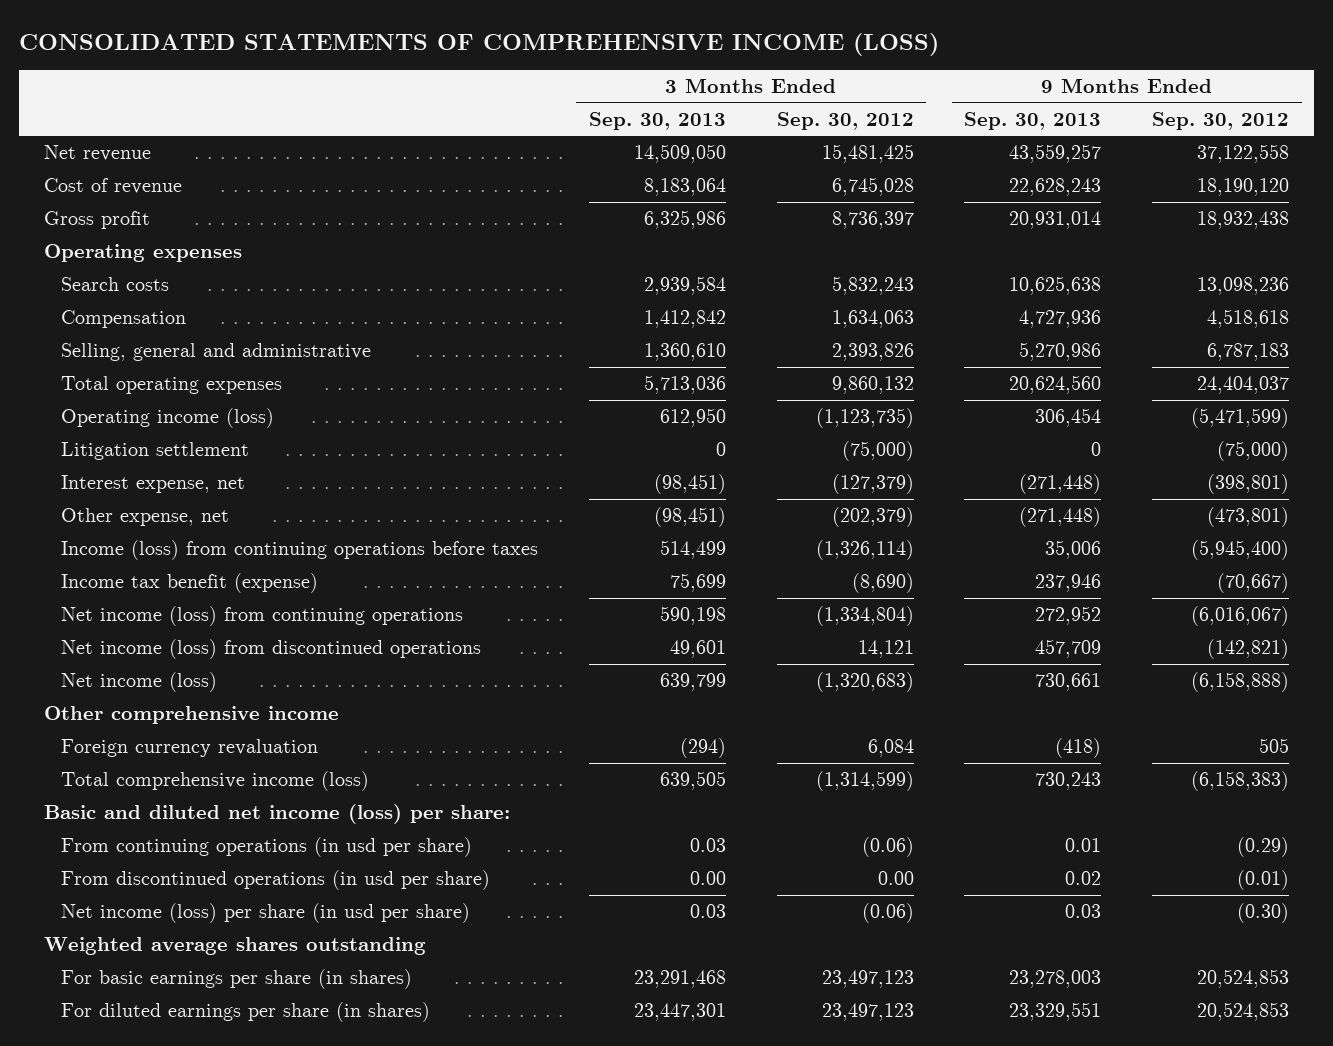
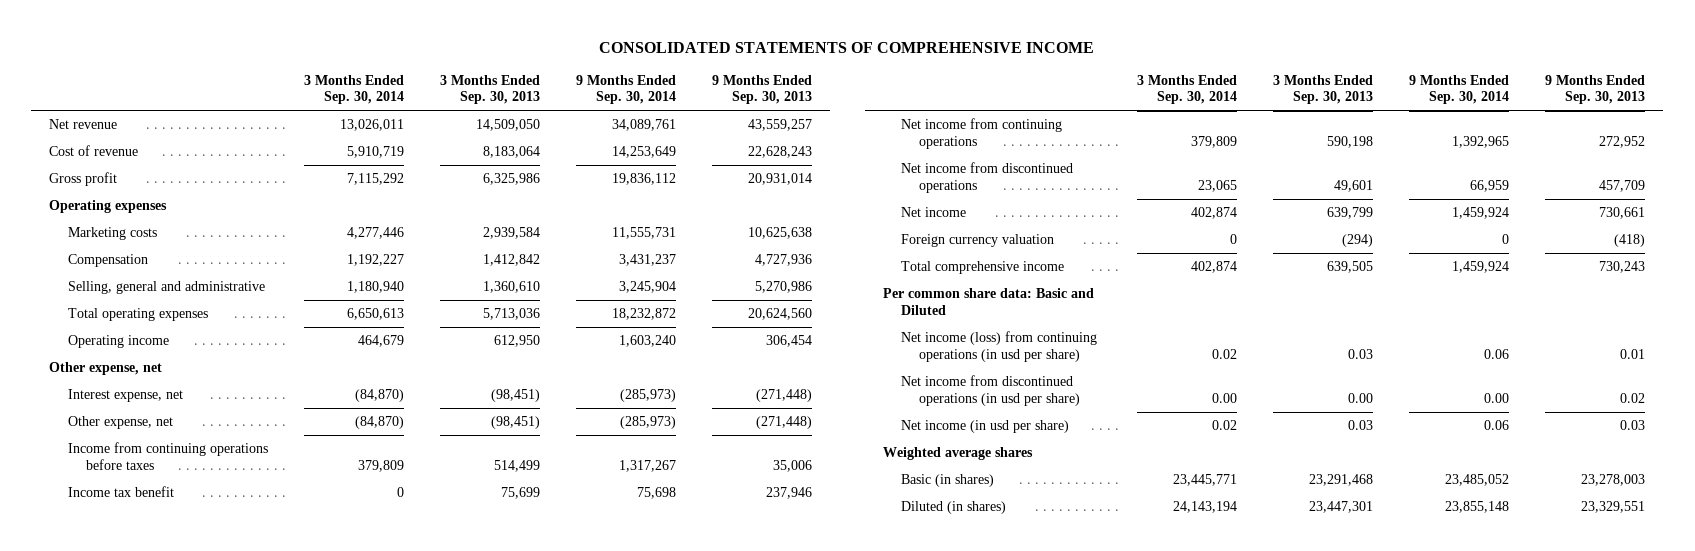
[18,32,939,56] CONSOLIDATED STATEMENTS OF COMPREHENSIVE INCOME (LOSS) -> [599,41,1095,53] CONSOLIDATED STATEMENTS OF COMPREHENSIVE INCOME
[776,111,914,130] Sep. 30, 2012 -> none
[1152,111,1290,130] Sep. 30, 2012 -> none
none -> [303,74,404,105] 3 Months Ended Sep. 30, 2014
none -> [575,74,676,105] 9 Months Ended Sep. 30, 2014
[61,277,170,292] Search costs -> [67,227,157,241] Marketing costs
[61,442,250,461] Litigation settlement -> none
[61,408,275,429] Operating income (loss) -> [67,335,169,349] Operating income
none -> [49,362,163,376] Other expense, net
[43,706,339,725] Other comprehensive income -> none
[61,540,539,561] Income (loss) from continuing operations before taxes -> [67,442,268,470] Income from continuing operations before taxes
[61,573,319,594] Income tax benefit (expense) -> [67,486,174,498] Income tax benefit
[61,606,464,627] Net income (loss) from continuing operations -> [900,118,1062,149] Net income from continuing operations
[61,639,482,660] Net income (loss) from discontinued operations -> [900,162,1073,193] Net income from discontinued operations
[61,672,218,693] Net income (loss) -> [900,207,966,218] Net income
[61,739,319,758] Foreign currency revaluation -> [900,234,1054,248] Foreign currency valuation
[61,771,370,792] Total comprehensive income (loss) -> [900,261,1064,275] Total comprehensive income
[43,804,510,825] Basic and diluted net income (loss) per share: -> [882,288,1094,315] Per common share data: Basic and Diluted
[61,837,473,858] From continuing operations (in usd per share) -> [900,331,1097,362] Net income (loss) from continuing operations (in usd per share)
[61,870,491,891] From discontinued operations (in usd per share) -> [900,375,1081,406] Net income from discontinued operations (in usd per share)
[61,903,471,924] Net income (loss) per share (in usd per share) -> [900,420,1069,434] Net income (in usd per share)
[43,937,426,956] Weighted average shares outstanding -> [882,447,1033,461] Weighted average shares
[61,969,413,990] For basic earnings per share (in shares) -> [900,474,994,488] Basic (in shares)
[61,1002,431,1023] For diluted earnings per share (in shares) -> [900,501,1006,515] Diluted (in shares)

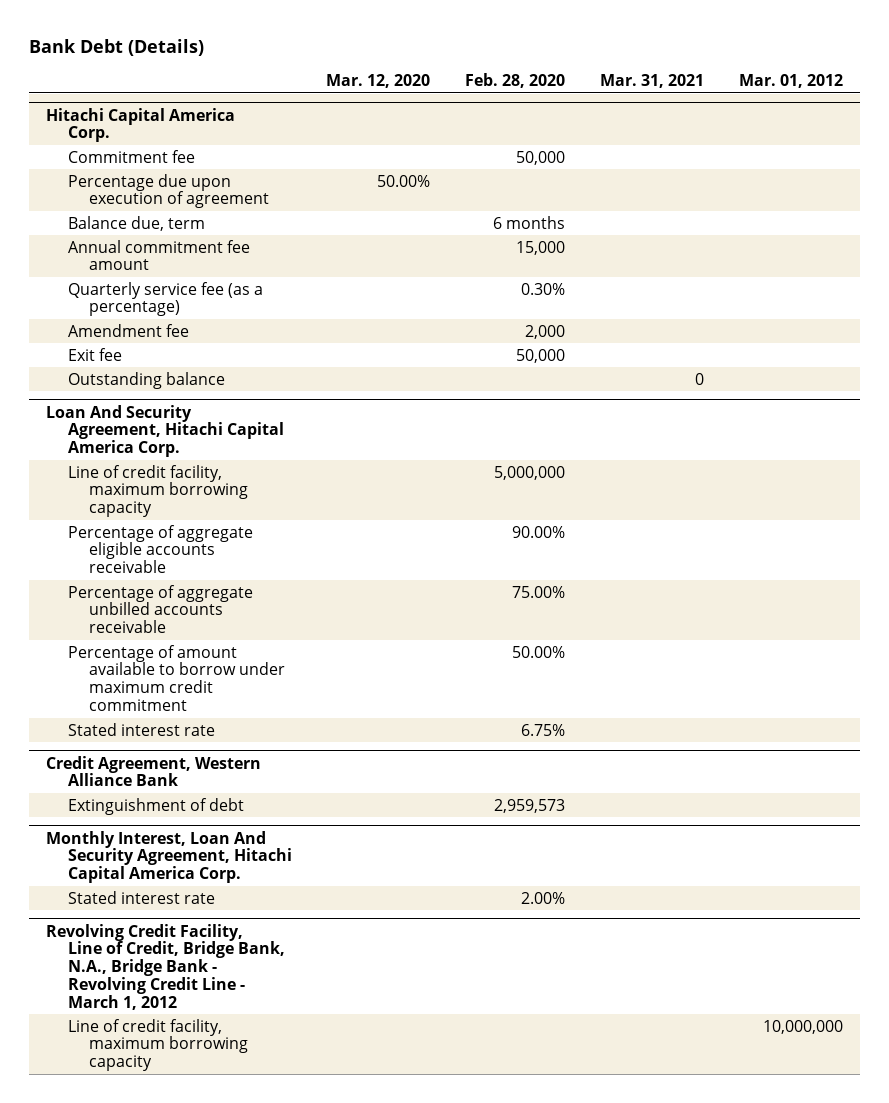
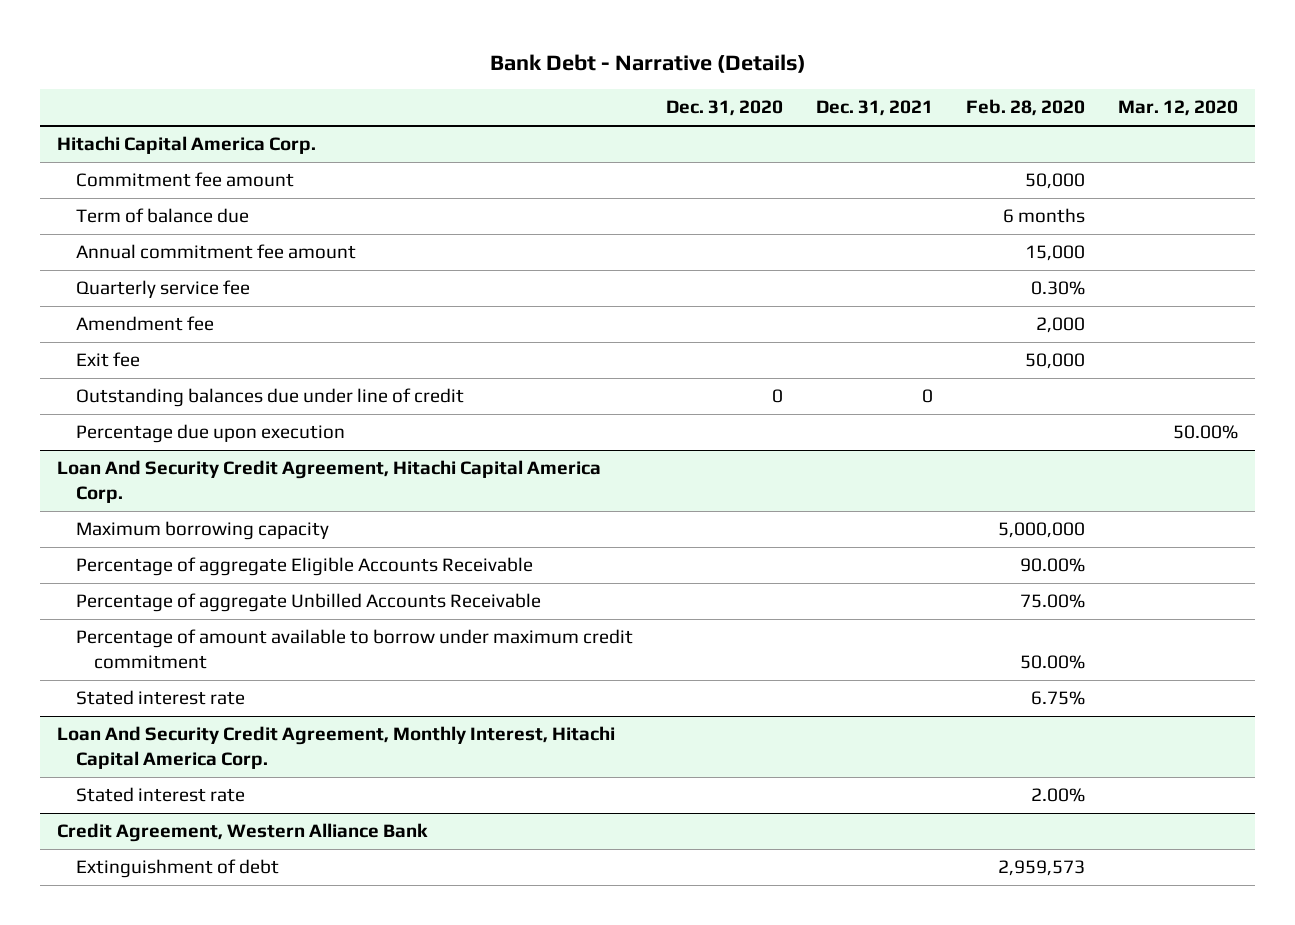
[29,38,205,56] Bank Debt (Details) -> [489,53,806,73] Bank Debt - Narrative (Details)
[599,73,704,88] Mar. 31, 2021 -> none
[738,73,843,88] Mar. 01, 2012 -> none
none -> [665,100,783,117] Dec. 31, 2020
none -> [816,100,934,117] Dec. 31, 2021
[67,173,269,209] Percentage due upon execution of agreement -> none
[67,149,195,163] Commitment fee -> [75,172,294,188] Commitment fee amount
[67,215,205,231] Balance due, term -> [75,208,249,224] Term of balance due
[67,281,263,317] Quarterly service fee (as a percentage) -> [75,280,250,299] Quarterly service fee
[67,371,225,389] Outstanding balance -> [75,388,464,408] Outstanding balances due under line of credit
none -> [75,424,345,444] Percentage due upon execution
[46,404,284,458] Loan And Security Agreement, Hitachi Capital America Corp. -> [56,460,601,504] Loan And Security Credit Agreement, Hitachi Capital America Corp.
[67,464,248,518] Line of credit facility, maximum borrowing capacity -> [75,521,329,541] Maximum borrowing capacity
[67,524,253,574] Percentage of aggregate eligible accounts receivable -> [75,557,533,577] Percentage of aggregate Eligible Accounts Receivable
[67,584,253,634] Percentage of aggregate unbilled accounts receivable -> [75,593,541,613] Percentage of aggregate Unbilled Accounts Receivable
none -> [56,726,615,770] Loan And Security Credit Agreement, Monthly Interest, Hitachi Capital America Corp.
none -> [75,787,245,803] Stated interest rate
[46,830,292,884] Monthly Interest, Loan And Security Agreement, Hitachi Capital America Corp. -> none
[67,890,215,904] Stated interest rate -> none
[46,923,285,1010] Revolving Credit Facility, Line of Credit, Bridge Bank, N.A., Bridge Bank - Revolving Credit Line - March 1, 2012 -> none
[67,1018,248,1072] Line of credit facility, maximum borrowing capacity -> none

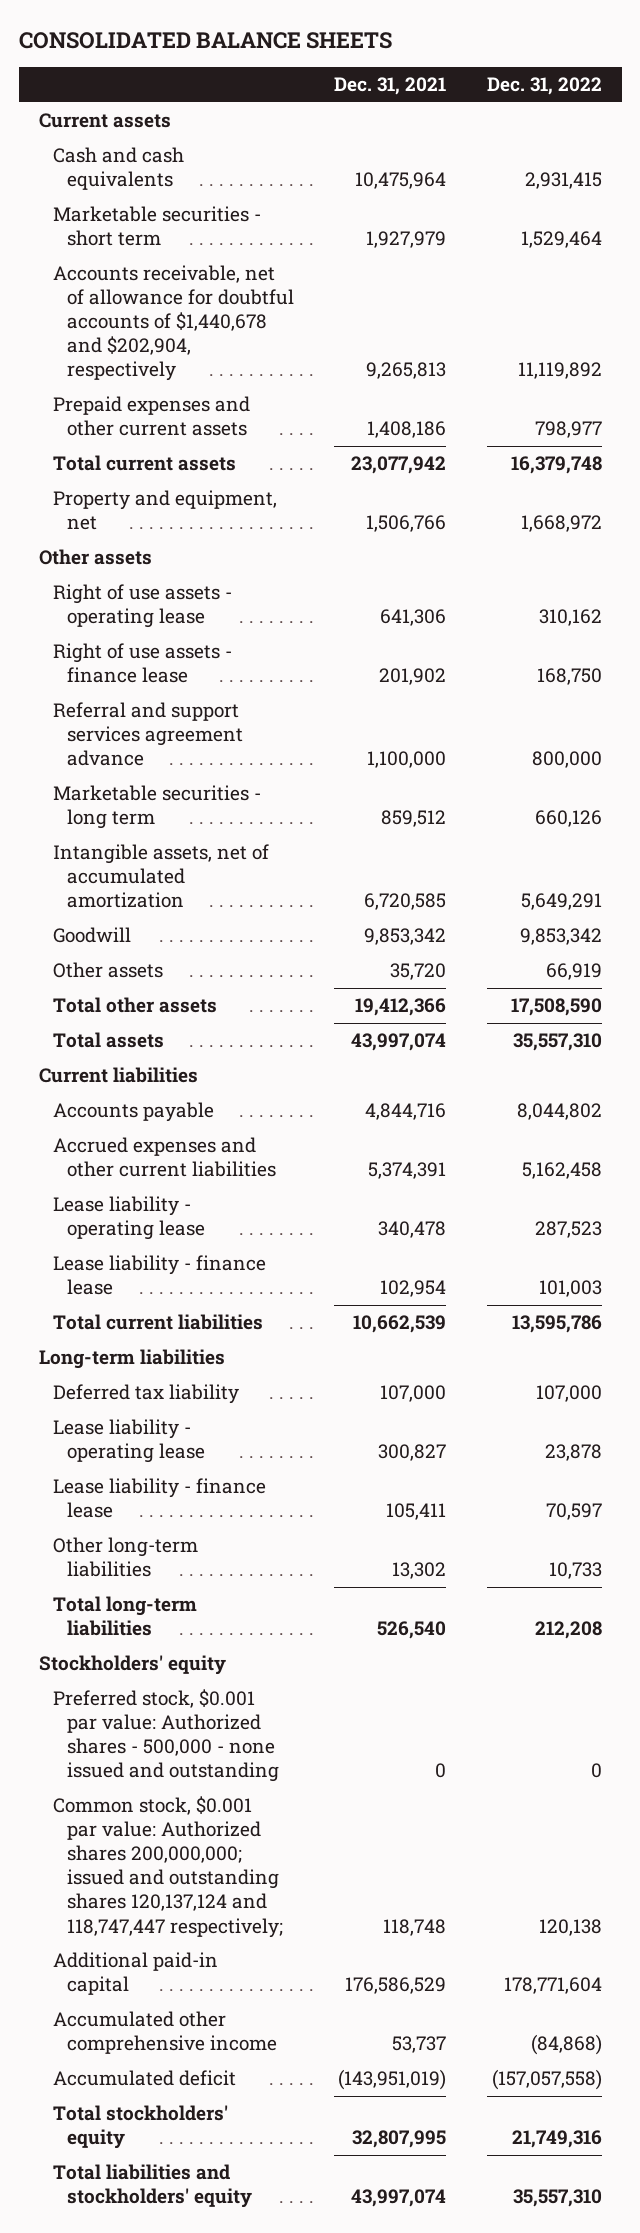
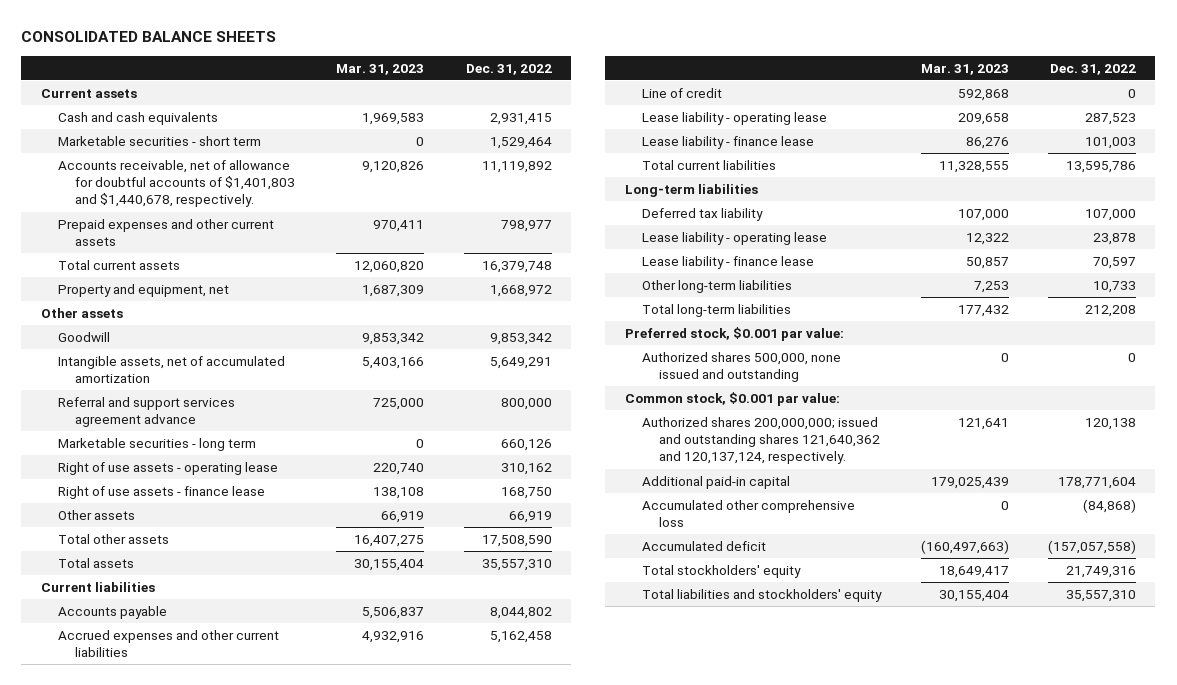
[334,77,447,96] Dec. 31, 2021 -> none
none -> [336,63,425,75] Mar. 31, 2023
[52,265,295,382] Accounts receivable, net of allowance for doubtful accounts of $1,440,678 and $202,904, respectively -> [58,159,296,208] Accounts receivable, net of allowance for doubtful accounts of $1,401,803 and $1,440,678, respectively.
[52,927,131,944] Goodwill -> [58,331,111,342] Goodwill
[52,844,269,909] Intangible assets, net of accumulated amortization -> [58,355,286,384] Intangible assets, net of accumulated amortization
[52,584,232,629] Right of use assets - operating lease -> [58,461,279,475] Right of use assets - operating lease
[52,643,232,684] Right of use assets - finance lease -> [58,485,266,499] Right of use assets - finance lease
none -> [642,87,723,98] Line of credit
[38,1655,226,1676] Stockholders' equity -> none
none -> [624,326,844,341] Preferred stock, $0.001 par value:
[52,1689,280,1783] Preferred stock, $0.001 par value: Authorized shares - 500,000 - none issued and outstanding -> [642,351,842,383] Authorized shares 500,000, none issued and outstanding
none -> [624,391,840,406] Common stock, $0.001 par value:
[52,1796,284,1938] Common stock, $0.001 par value: Authorized shares 200,000,000; issued and outstanding shares 120,137,124 and 118,747,447 respectively; -> [642,416,881,465] Authorized shares 200,000,000; issued and outstanding shares 121,640,362 and 120,137,124, respectively.
[52,2011,278,2055] Accumulated other comprehensive income -> [642,499,856,528] Accumulated other comprehensive loss

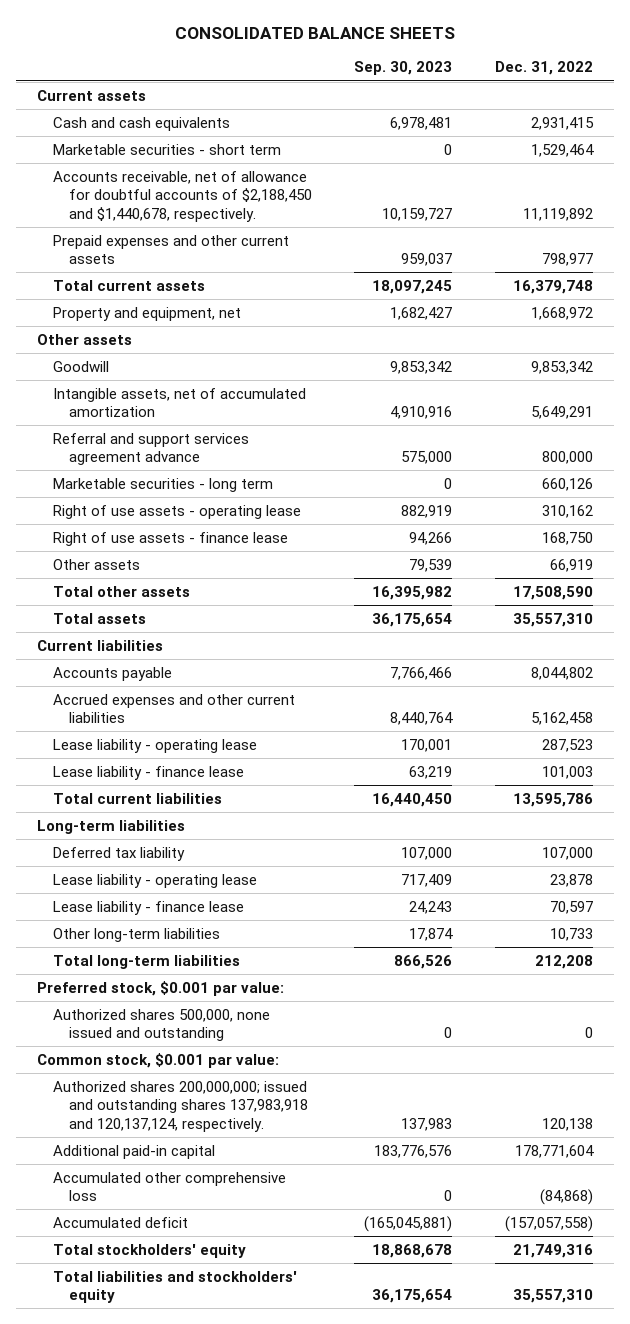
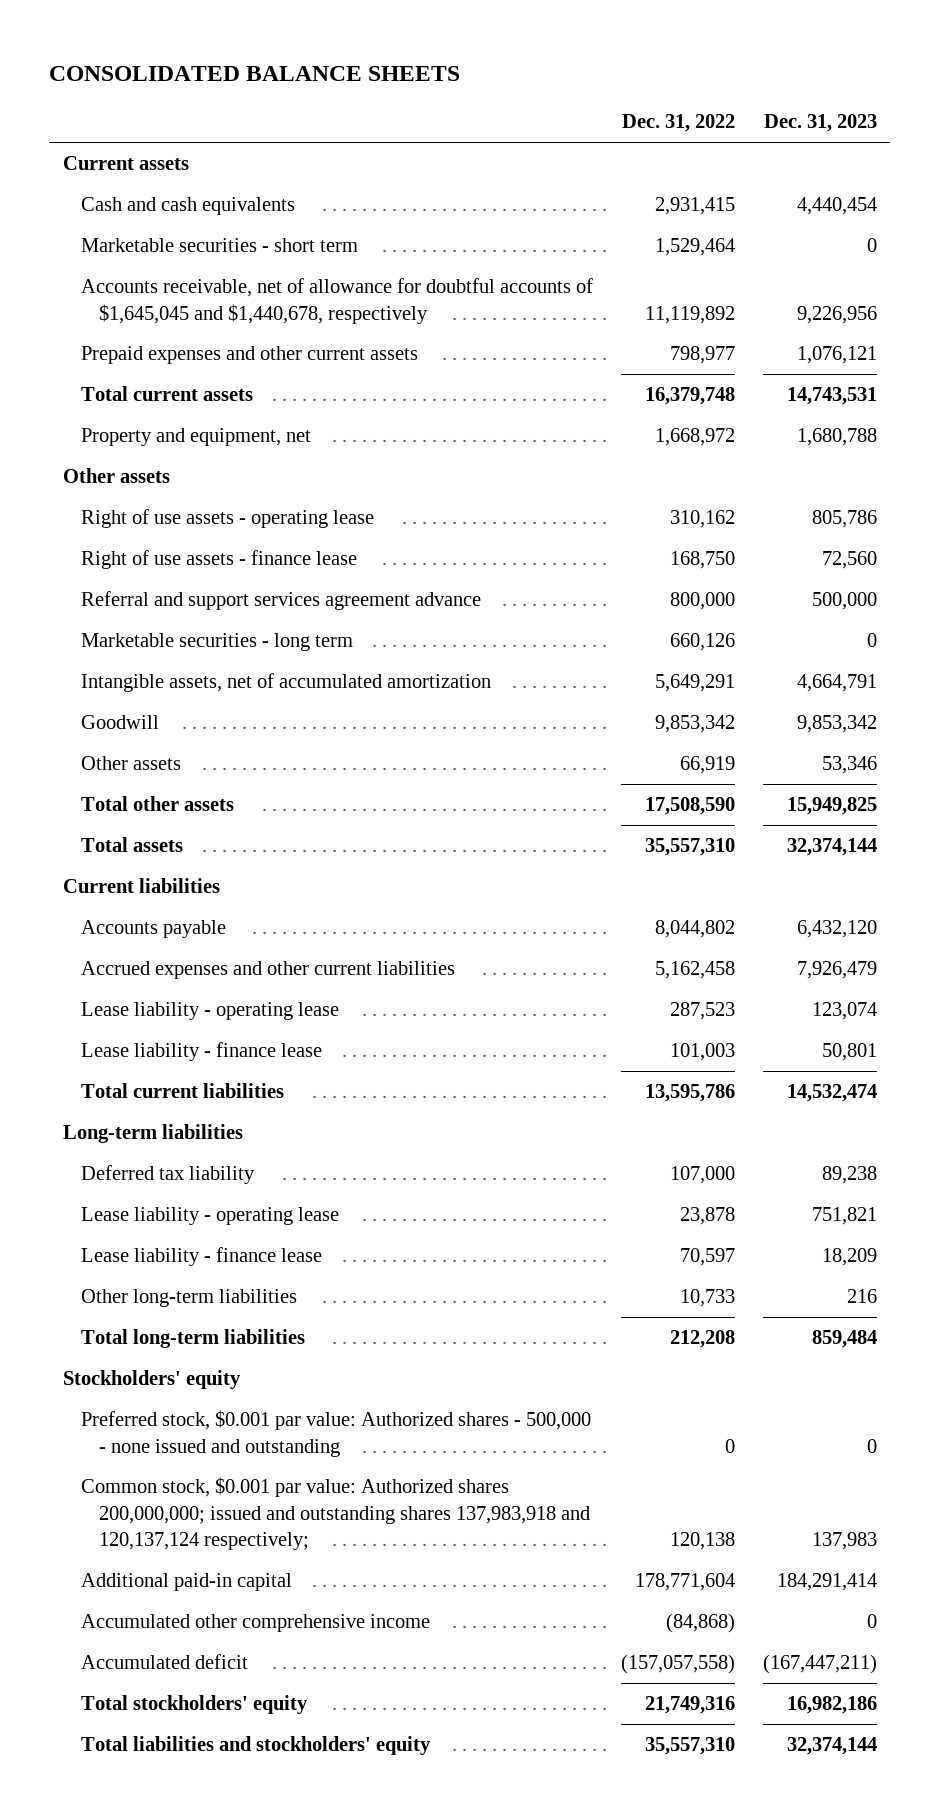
[354,61,453,76] Sep. 30, 2023 -> none
none -> [763,114,877,133] Dec. 31, 2023
[52,170,312,222] Accounts receivable, net of allowance for doubtful accounts of $2,188,450 and $1,440,678, respectively. -> [81,278,594,324] Accounts receivable, net of allowance for doubtful accounts of $1,645,045 and $1,440,678, respectively
[52,432,249,466] Referral and support services agreement advance -> [81,591,482,611] Referral and support services agreement advance
[52,477,273,492] Marketable securities - long term -> [81,633,354,652] Marketable securities - long term
[52,387,306,418] Intangible assets, net of accumulated amortization -> [81,673,492,693] Intangible assets, net of accumulated amortization
[52,360,109,372] Goodwill -> [81,715,160,730] Goodwill
[37,980,285,996] Preferred stock, $0.001 par value: -> none
[37,1052,280,1068] Common stock, $0.001 par value: -> none
none -> [62,1370,241,1390] Stockholders' equity
[52,1008,270,1042] Authorized shares 500,000, none issued and outstanding -> [81,1410,592,1457] Preferred stock, $0.001 par value: Authorized shares - 500,000 - none issued and outstanding
[52,1080,308,1132] Authorized shares 200,000,000; issued and outstanding shares 137,983,918 and 120,137,124, respectively. -> [81,1477,591,1551] Common stock, $0.001 par value: Authorized shares 200,000,000; issued and outstanding shares 137,983,918 and 120,137,124 respectively;
[52,1171,286,1202] Accumulated other comprehensive loss -> [81,1614,431,1633] Accumulated other comprehensive income

